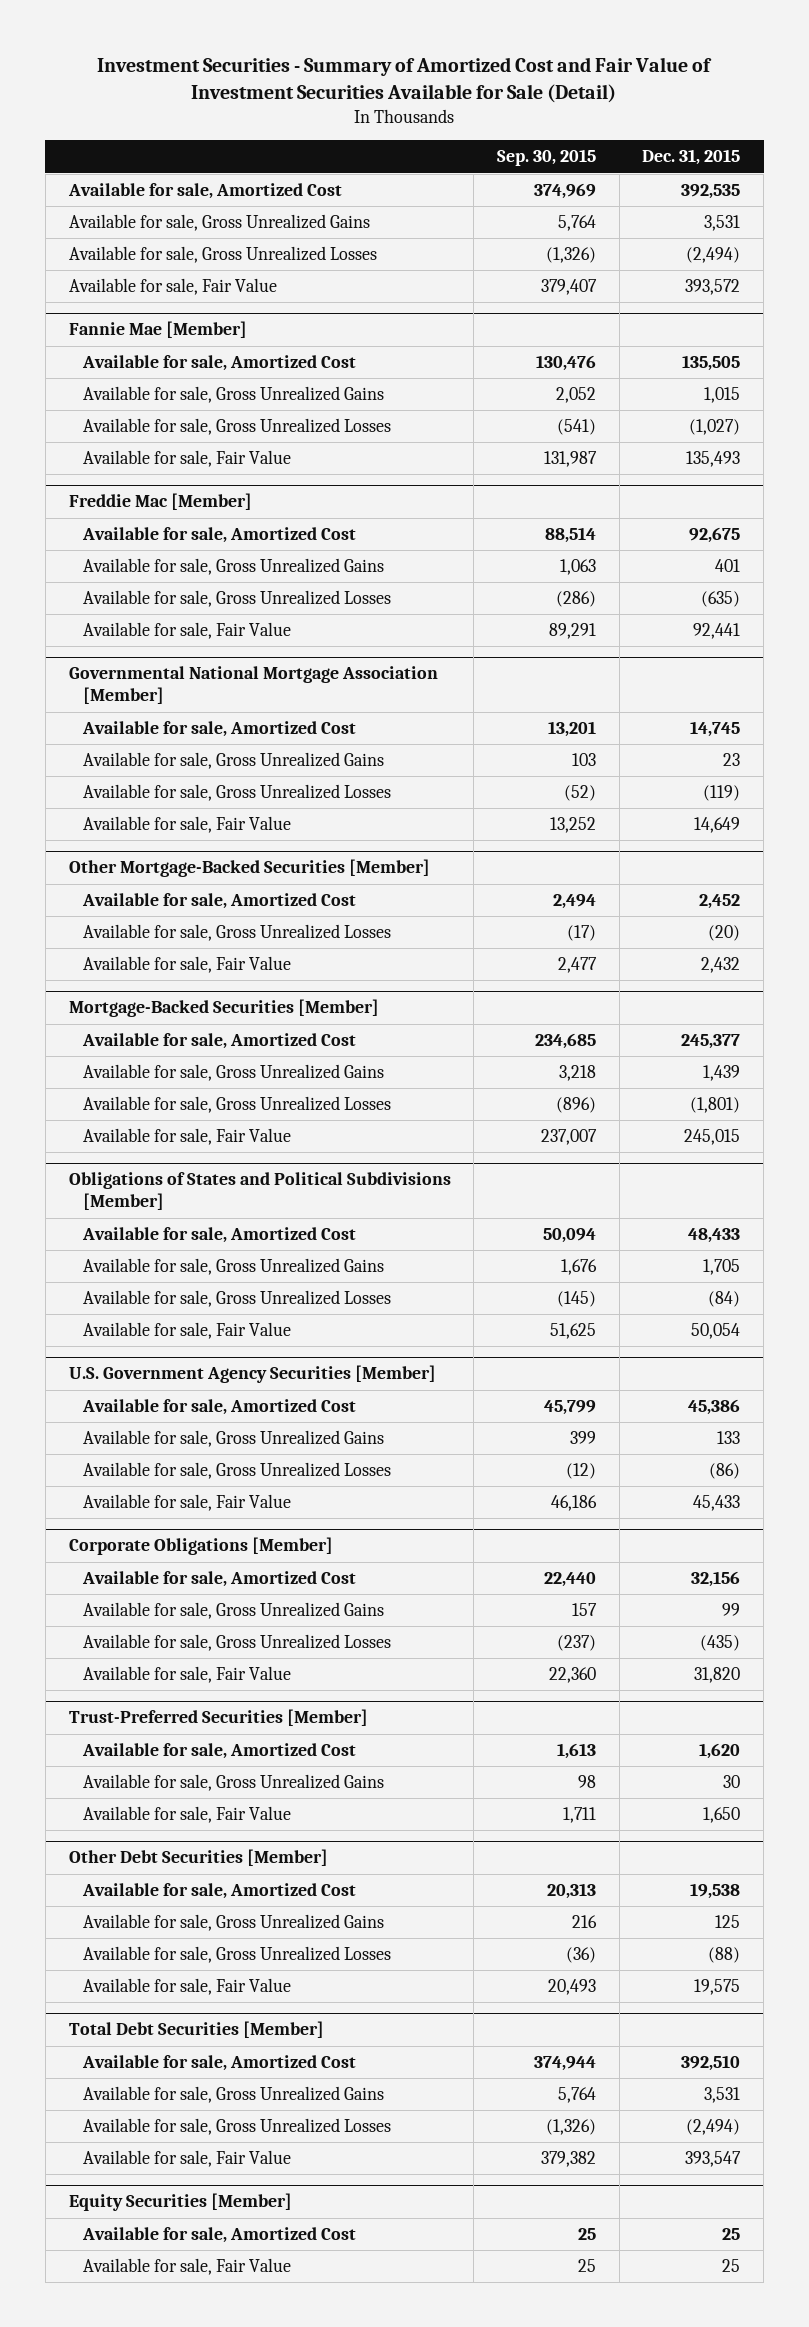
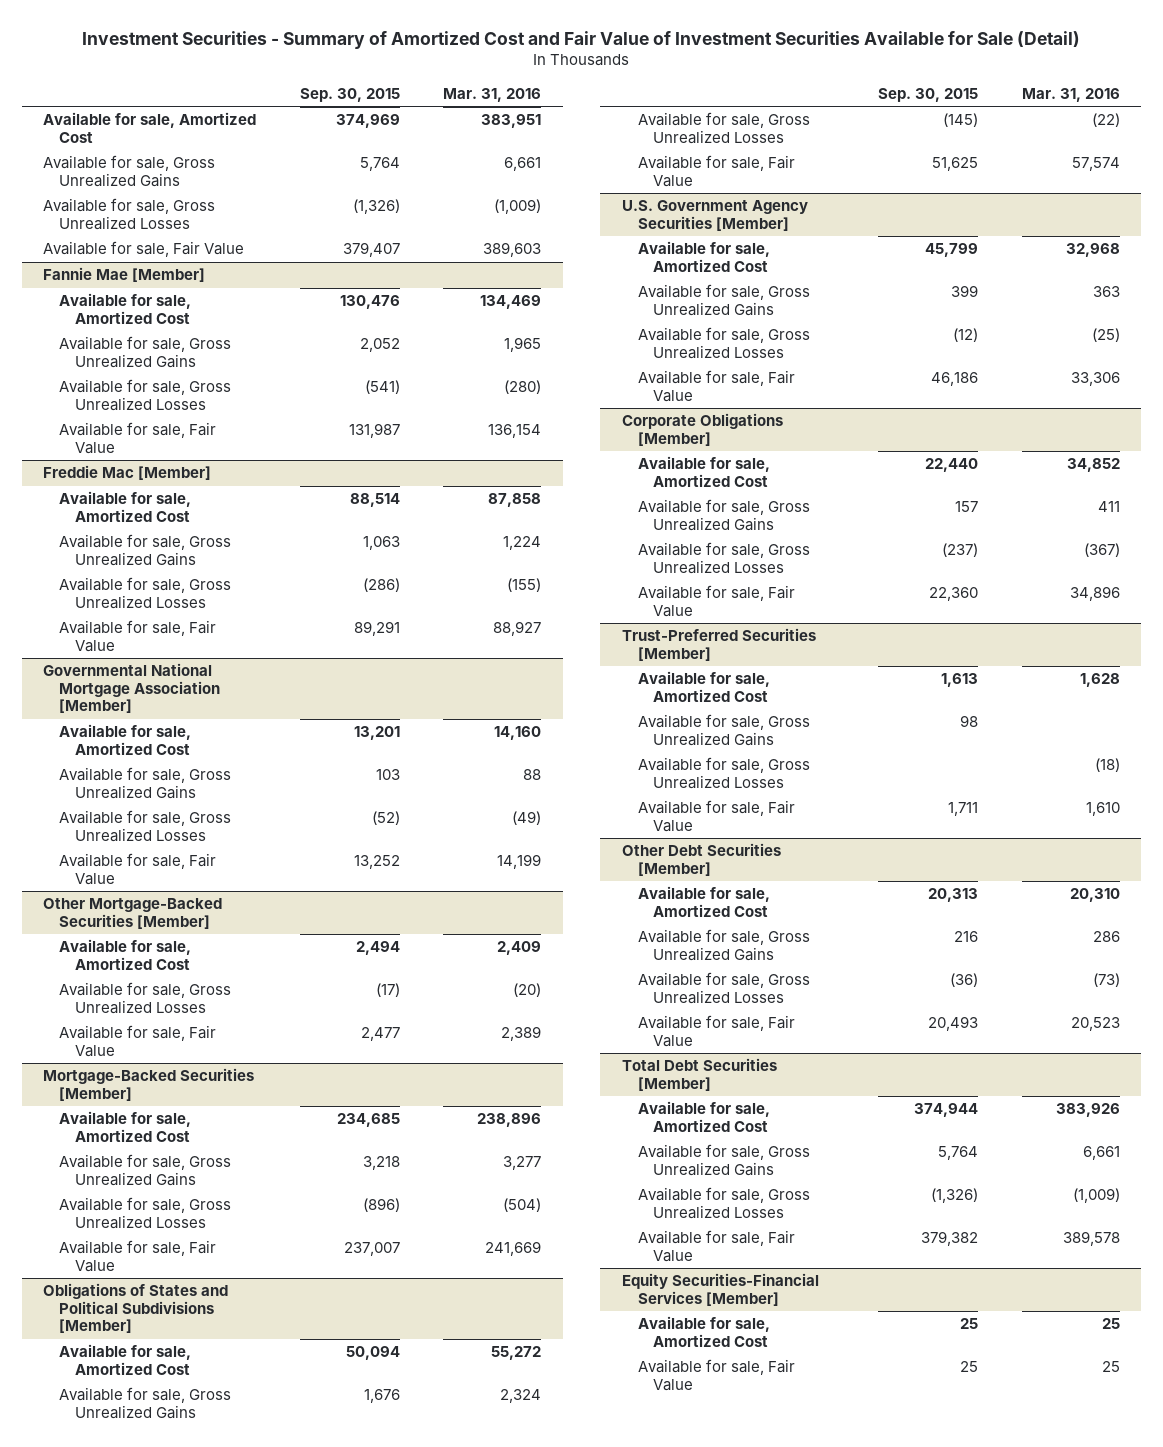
[642,149,741,166] Dec. 31, 2015 -> none
none -> [442,87,541,102] Mar. 31, 2016
none -> [637,757,810,789] Available for sale, Gross Unrealized Losses
[68,2193,292,2212] Equity Securities [Member] -> [621,1273,819,1306] Equity Securities-Financial Services [Member]

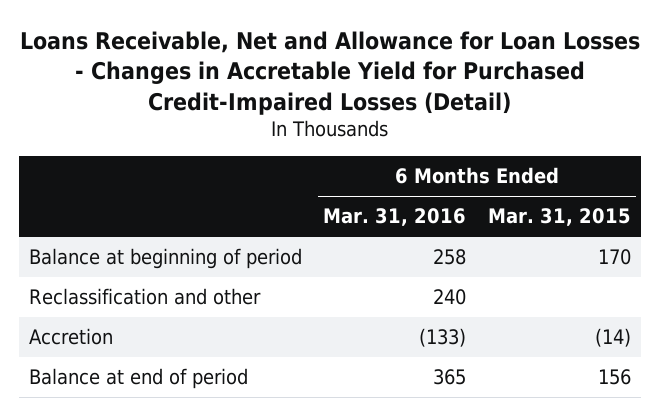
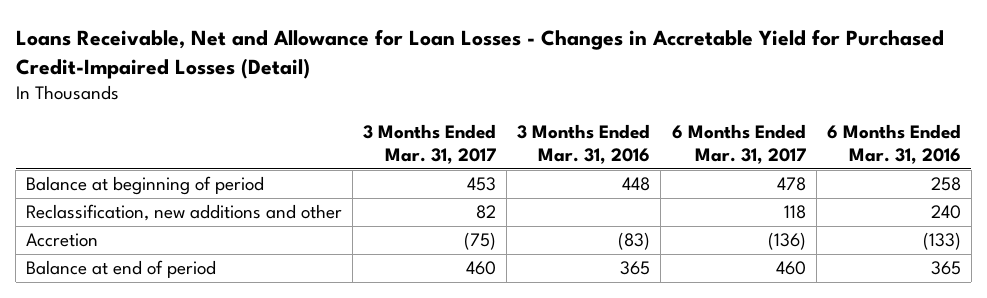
[487,208,631,227] Mar. 31, 2015 -> none
none -> [363,124,497,164] 3 Months Ended Mar. 31, 2017
none -> [517,124,651,164] 3 Months Ended Mar. 31, 2016
none -> [671,124,806,164] 6 Months Ended Mar. 31, 2017
[29,288,262,306] Reclassification and other -> [26,204,343,222] Reclassification, new additions and other

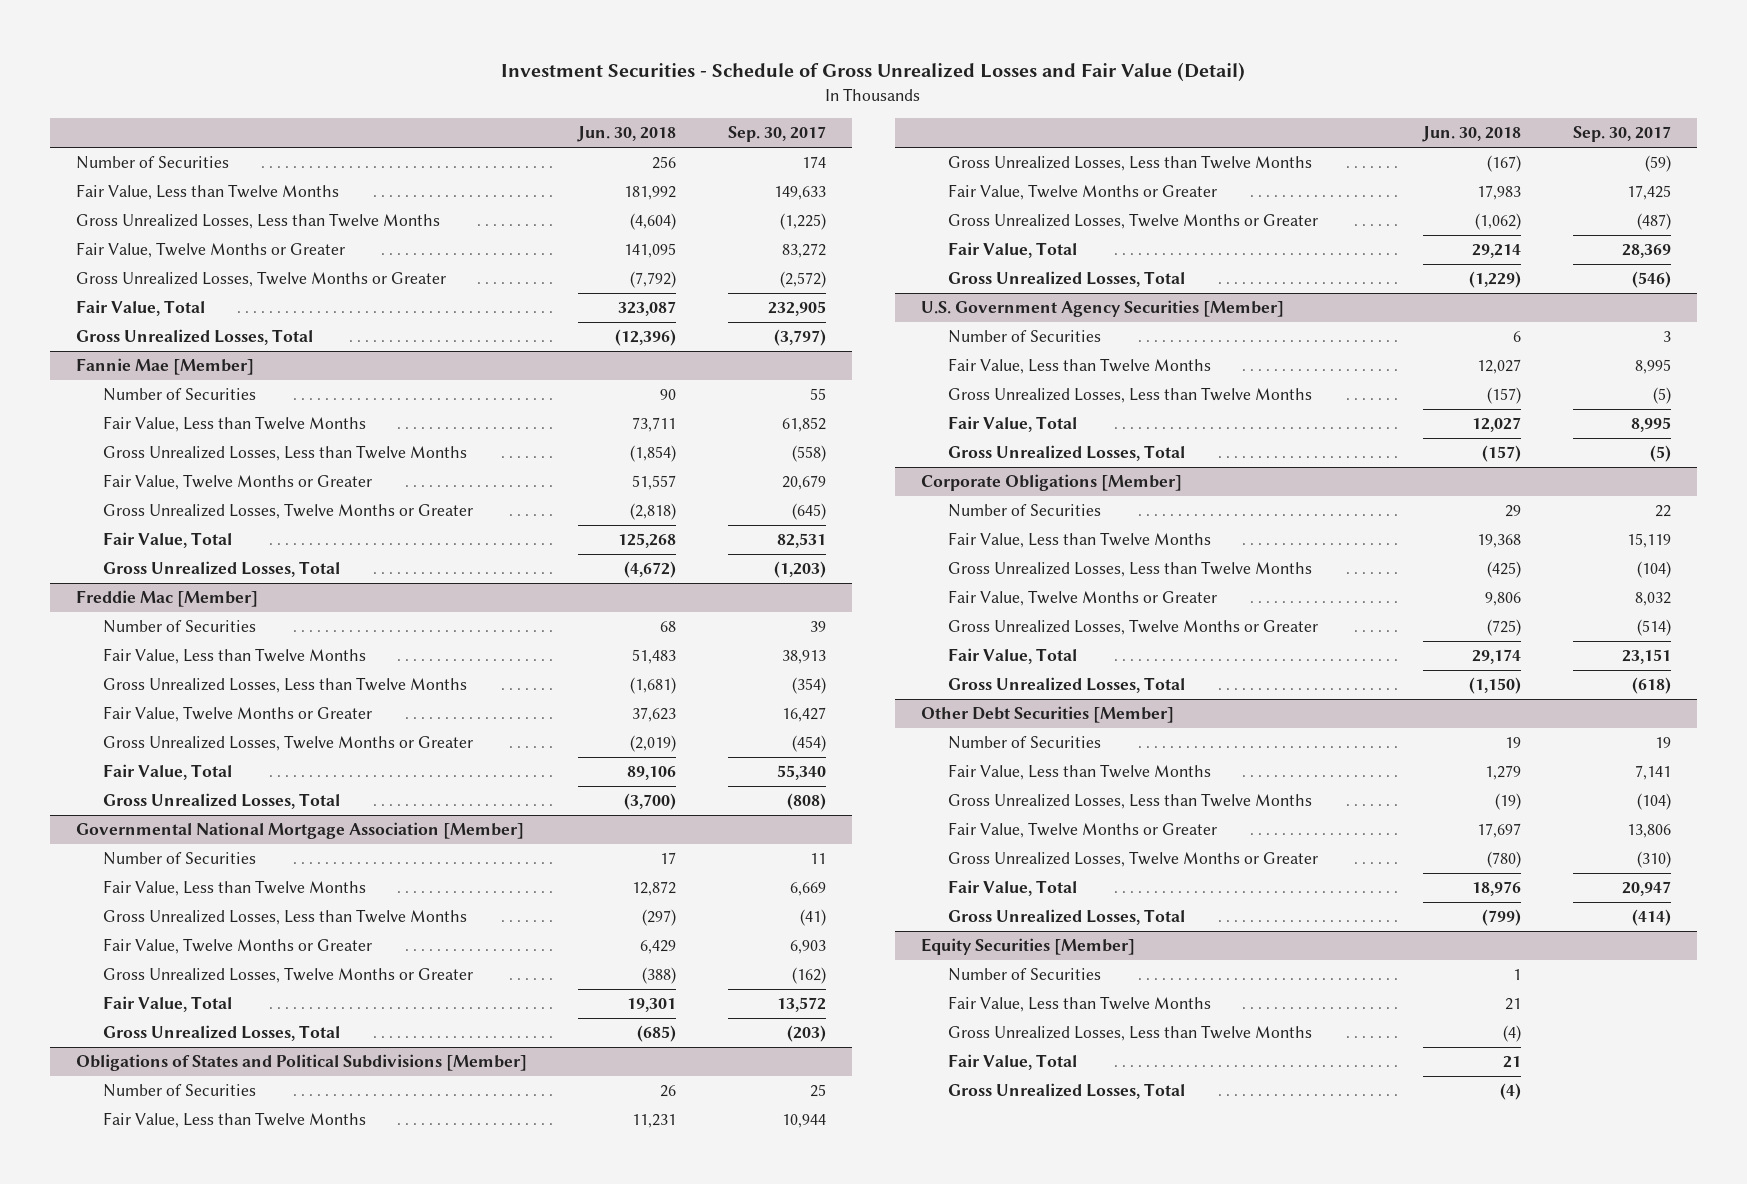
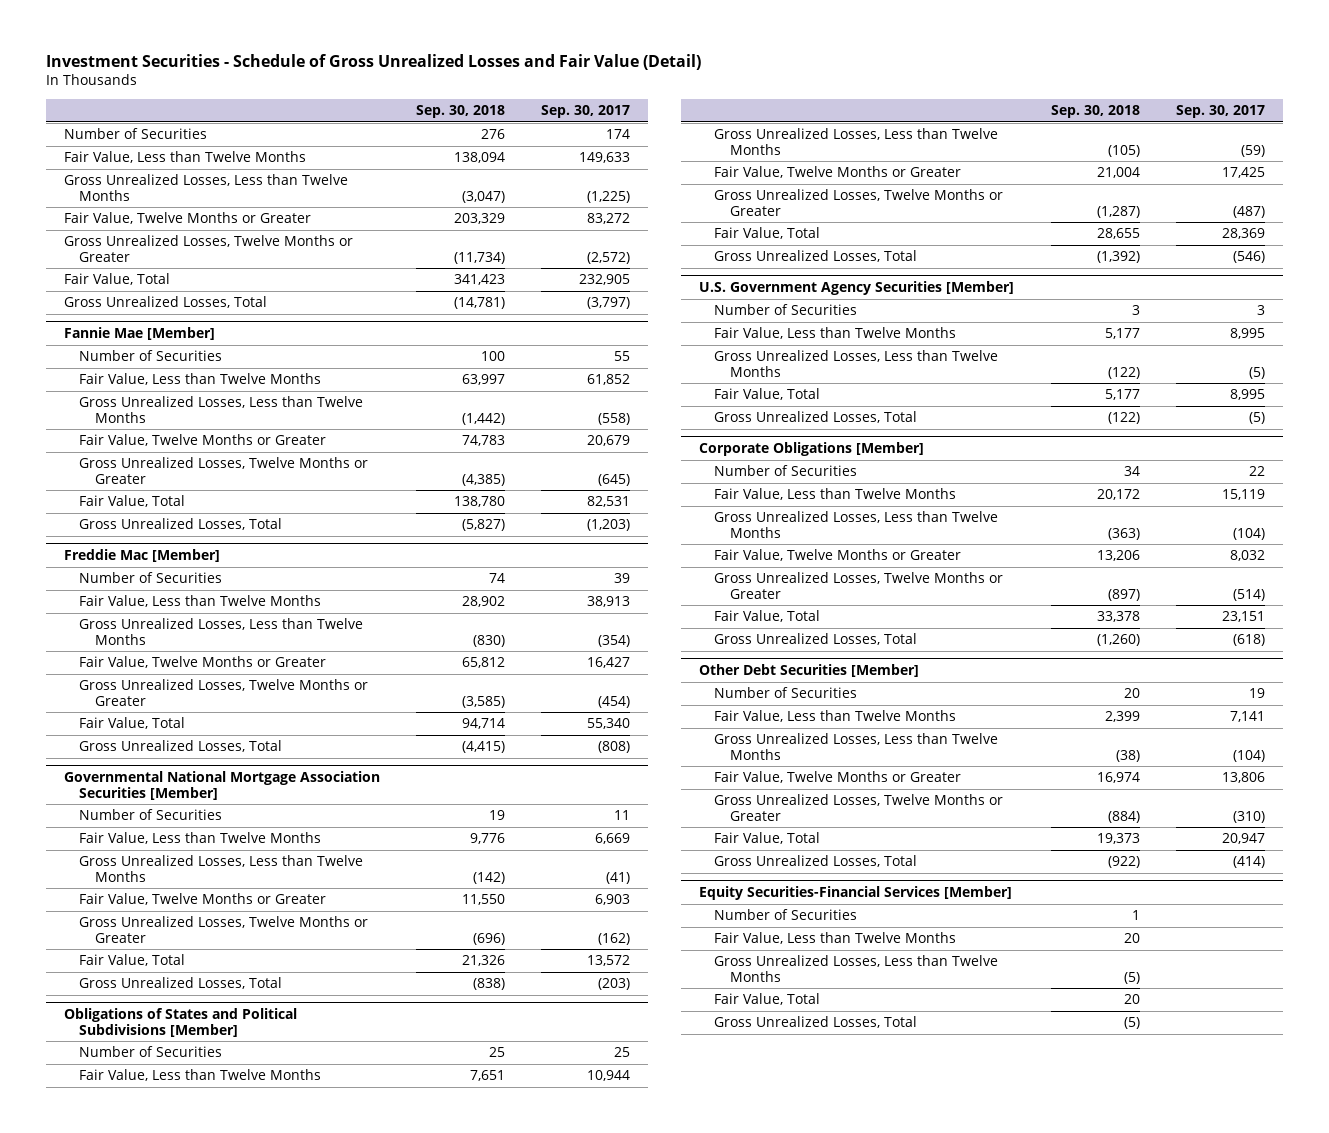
[577,126,677,143] Jun. 30, 2018 -> none
none -> [416,105,506,119] Sep. 30, 2018
[75,822,524,840] Governmental National Mortgage Association [Member] -> [64,770,381,800] Governmental National Mortgage Association Securities [Member]
[920,938,1135,956] Equity Securities [Member] -> [699,885,1013,900] Equity Securities-Financial Services [Member]

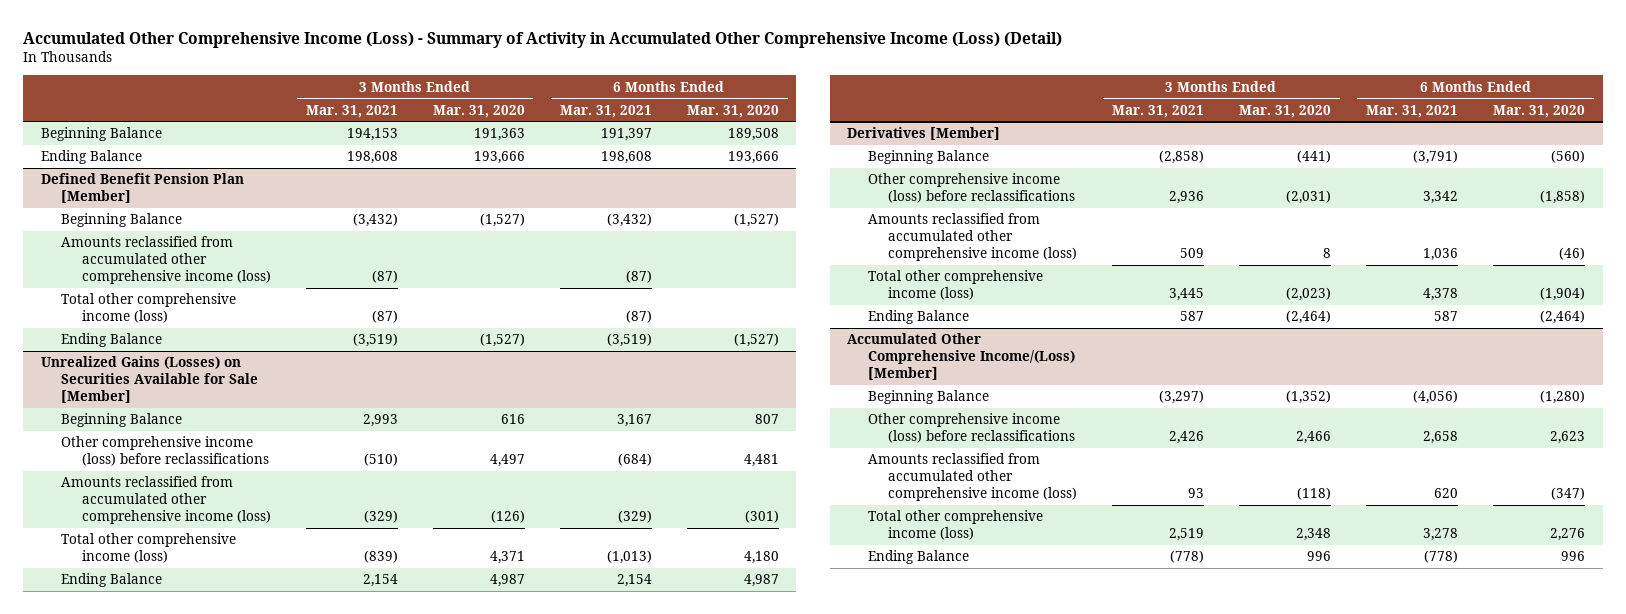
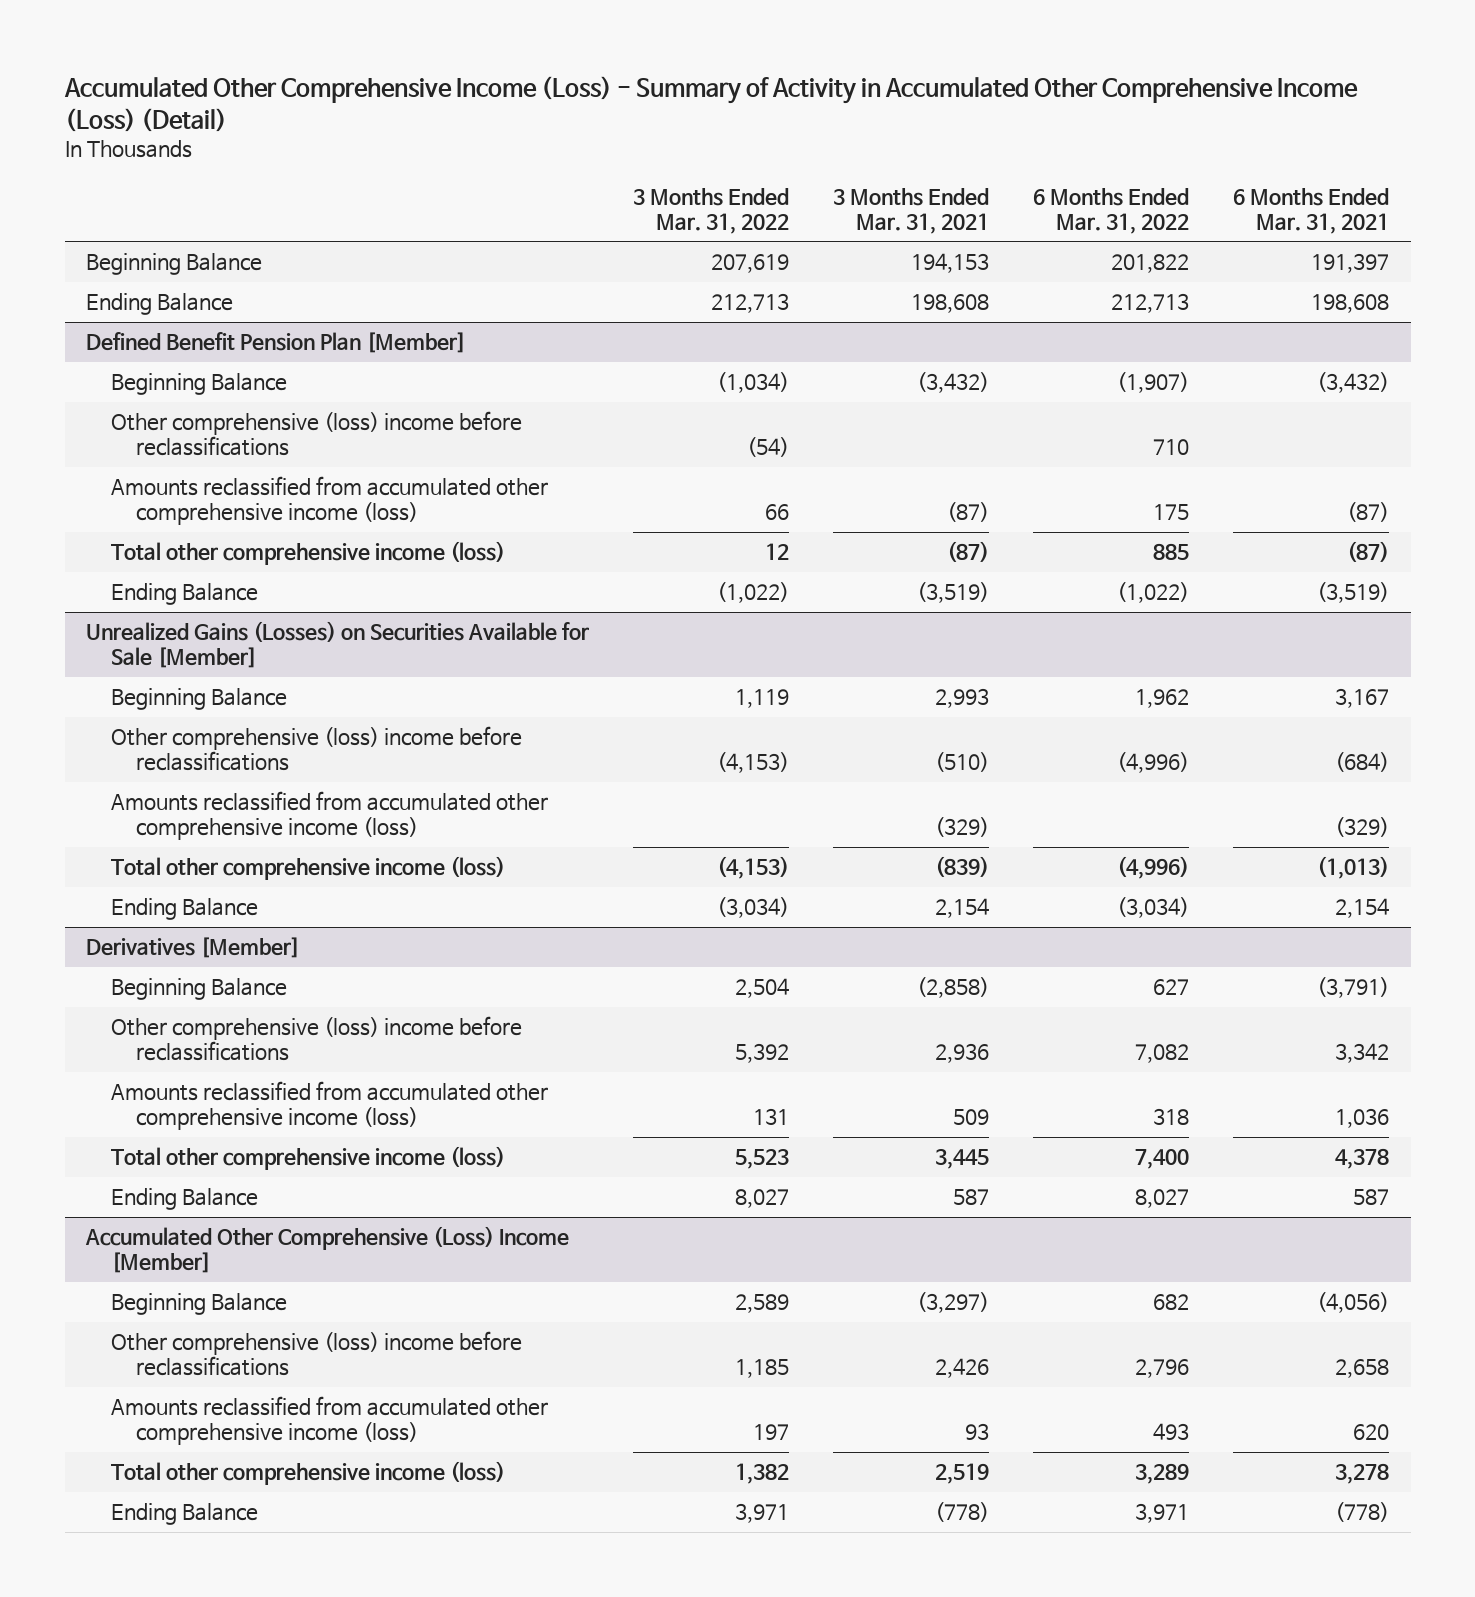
[432,104,525,118] Mar. 31, 2020 -> none
[686,104,779,118] Mar. 31, 2020 -> none
none -> [633,187,790,234] 3 Months Ended Mar. 31, 2022
none -> [1032,187,1189,234] 6 Months Ended Mar. 31, 2022
none -> [111,411,523,457] Other comprehensive (loss) income before reclassifications
[61,436,269,467] Other comprehensive income (loss) before reclassifications -> [111,726,523,772] Other comprehensive (loss) income before reclassifications
[867,173,1075,204] Other comprehensive income (loss) before reclassifications -> [111,1016,523,1062] Other comprehensive (loss) income before reclassifications
[847,333,1075,381] Accumulated Other Comprehensive Income/(Loss) [Member] -> [85,1226,570,1274] Accumulated Other Comprehensive (Loss) Income [Member]
[867,413,1075,444] Other comprehensive income (loss) before reclassifications -> [111,1331,523,1377] Other comprehensive (loss) income before reclassifications

